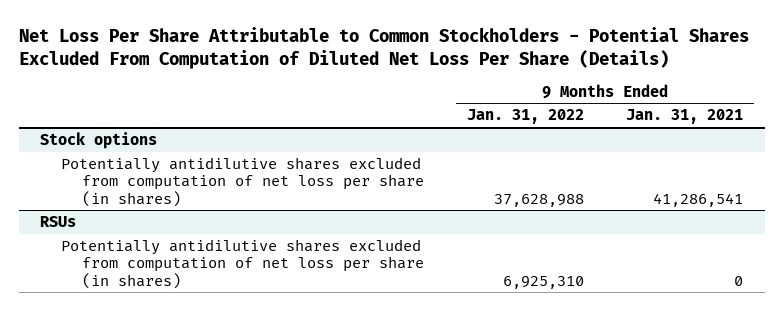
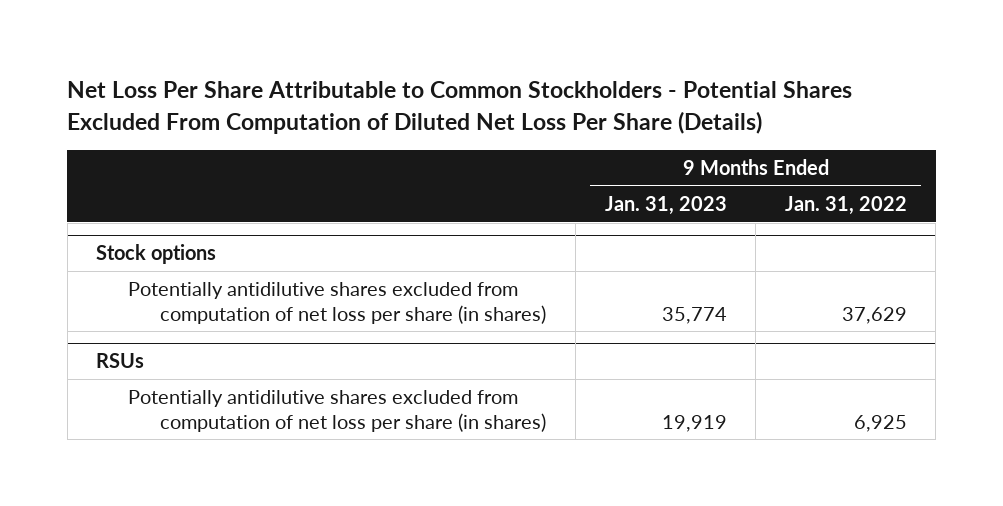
[626,109,744,125] Jan. 31, 2021 -> none
none -> [604,195,727,215] Jan. 31, 2023
[493,193,584,207] 37,628,988 -> [841,306,907,324] 37,629
[502,275,584,289] 6,925,310 -> [853,414,907,432] 6,925

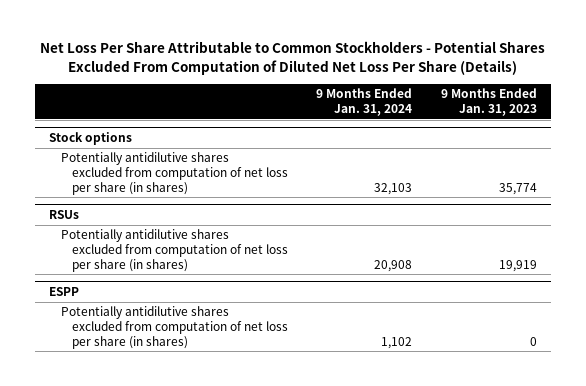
[784,195,907,215] Jan. 31, 2022 -> none
none -> [316,88,413,116] 9 Months Ended Jan. 31, 2024
none -> [49,286,80,296] ESPP
none -> [60,306,288,349] Potentially antidilutive shares excluded from computation of net loss per share (in shares)

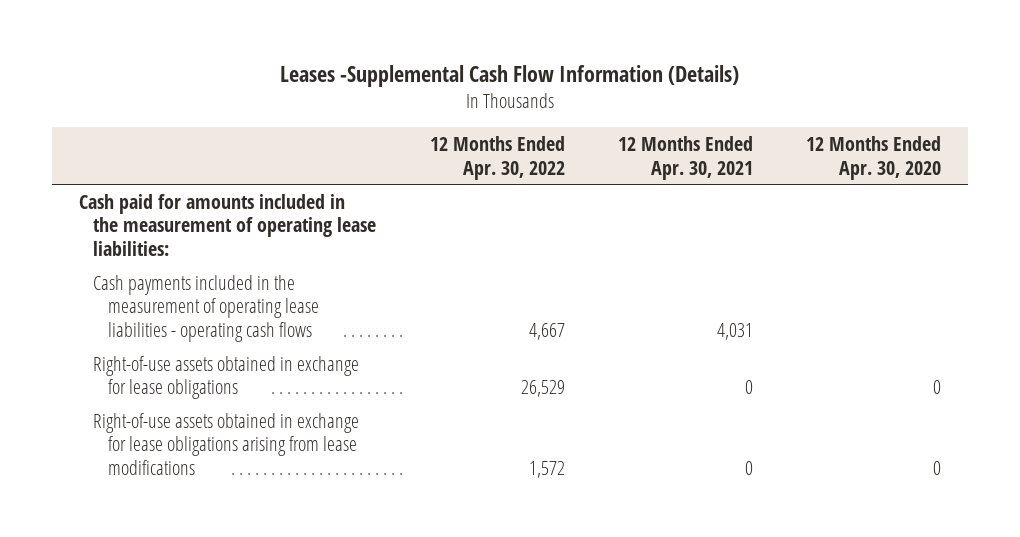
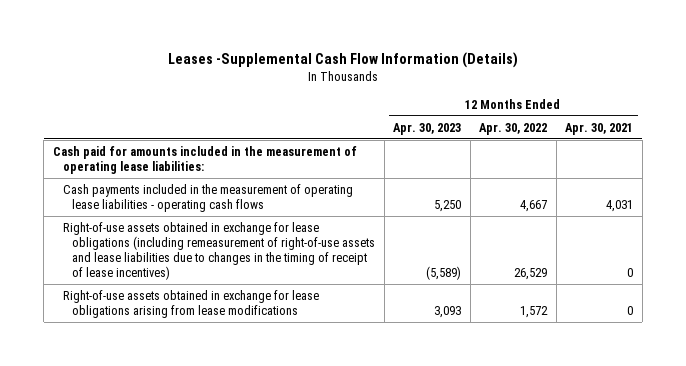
[806,135,942,180] 12 Months Ended Apr. 30, 2020 -> none
none -> [393,122,462,135] Apr. 30, 2023
[93,355,360,400] Right-of-use assets obtained in exchange for lease obligations -> [62,221,376,281] Right-of-use assets obtained in exchange for lease obligations (including remeasurement of right-of-use assets and lease liabilities due to changes in the timing of receipt of lease incentives)

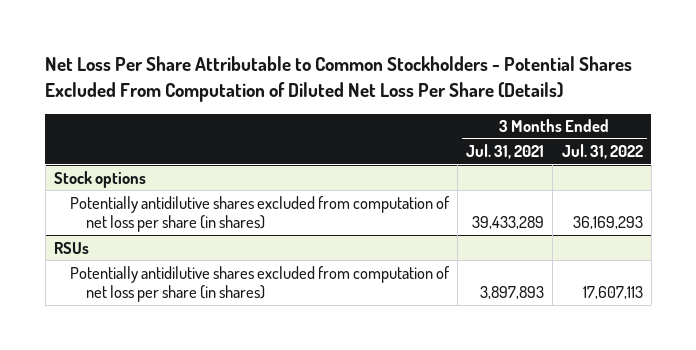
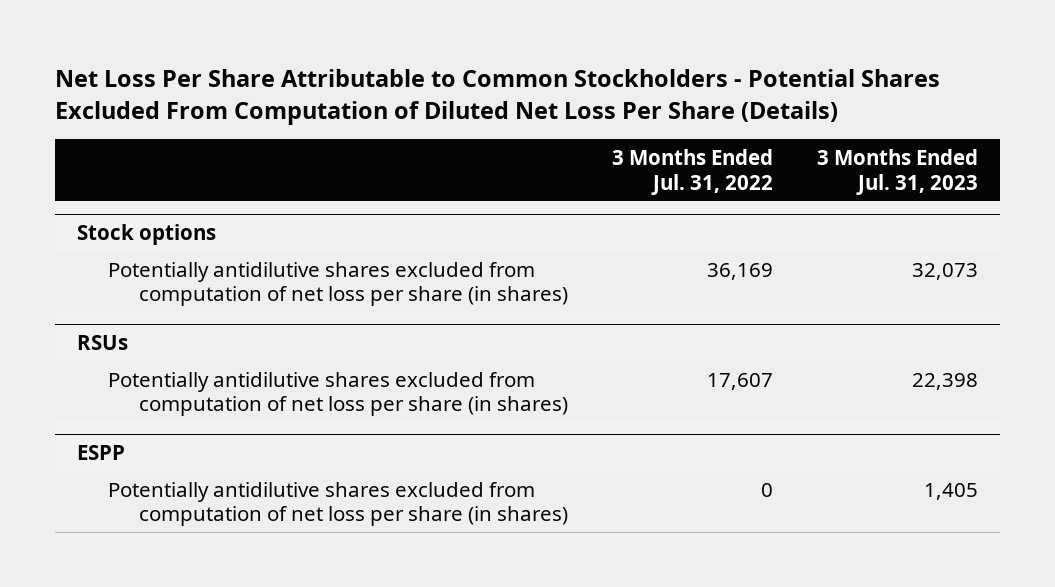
[466,144,545,160] Jul. 31, 2021 -> none
none -> [816,149,978,195] 3 Months Ended Jul. 31, 2023
[572,216,643,230] 36,169,293 -> [706,262,773,280] 36,169
[582,286,643,300] 17,607,113 -> [706,372,773,390] 17,607
none -> [77,445,126,461] ESPP
none -> [107,481,568,527] Potentially antidilutive shares excluded from computation of net loss per share (in shares)

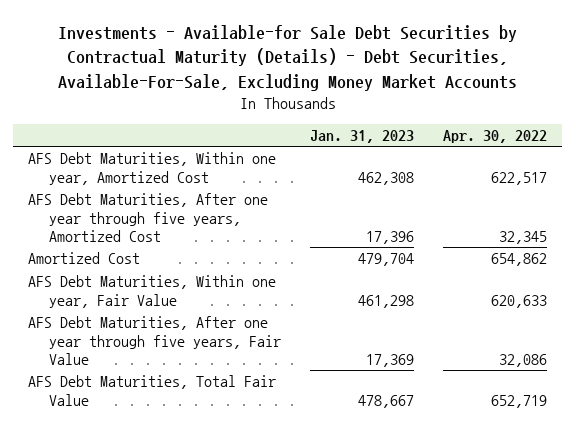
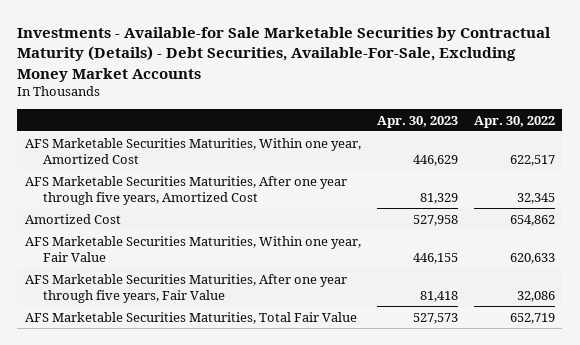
[57,24,517,91] Investments - Available-for Sale Debt Securities by Contractual Maturity (Details) - Debt Securities, Available-For-Sale, Excluding Money Market Accounts -> [17,26,552,82] Investments - Available-for Sale Marketable Securities by Contractual Maturity (Details) - Debt Securities, Available-For-Sale, Excluding Money Market Accounts
[310,130,415,144] Jan. 31, 2023 -> none
none -> [376,115,458,128] Apr. 30, 2023
[28,152,277,185] AFS Debt Maturities, Within one year, Amortized Cost -> [25,137,362,164] AFS Marketable Securities Maturities, Within one year, Amortized Cost
[28,193,269,242] AFS Debt Maturities, After one year through five years, Amortized Cost -> [25,175,348,205] AFS Marketable Securities Maturities, After one year through five years, Amortized Cost
[28,275,277,308] AFS Debt Maturities, Within one year, Fair Value -> [25,235,362,262] AFS Marketable Securities Maturities, Within one year, Fair Value
[28,316,281,365] AFS Debt Maturities, After one year through five years, Fair Value -> [25,273,348,303] AFS Marketable Securities Maturities, After one year through five years, Fair Value
[28,375,277,406] AFS Debt Maturities, Total Fair Value -> [25,311,358,324] AFS Marketable Securities Maturities, Total Fair Value

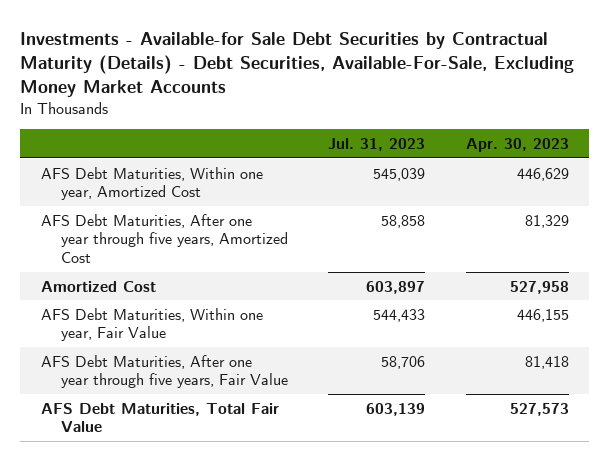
[17,26,552,82] Investments - Available-for Sale Marketable Securities by Contractual Maturity (Details) - Debt Securities, Available-For-Sale, Excluding Money Market Accounts -> [20,31,575,97] Investments - Available-for Sale Debt Securities by Contractual Maturity (Details) - Debt Securities, Available-For-Sale, Excluding Money Market Accounts
[473,115,555,128] Apr. 30, 2022 -> none
none -> [328,137,426,151] Jul. 31, 2023
[25,137,362,164] AFS Marketable Securities Maturities, Within one year, Amortized Cost -> [40,166,263,201] AFS Debt Maturities, Within one year, Amortized Cost
[25,175,348,205] AFS Marketable Securities Maturities, After one year through five years, Amortized Cost -> [40,213,289,263] AFS Debt Maturities, After one year through five years, Amortized Cost
[25,235,362,262] AFS Marketable Securities Maturities, Within one year, Fair Value -> [40,307,263,342] AFS Debt Maturities, Within one year, Fair Value
[25,273,348,303] AFS Marketable Securities Maturities, After one year through five years, Fair Value -> [40,354,289,389] AFS Debt Maturities, After one year through five years, Fair Value
[25,311,358,324] AFS Marketable Securities Maturities, Total Fair Value -> [40,402,279,433] AFS Debt Maturities, Total Fair Value

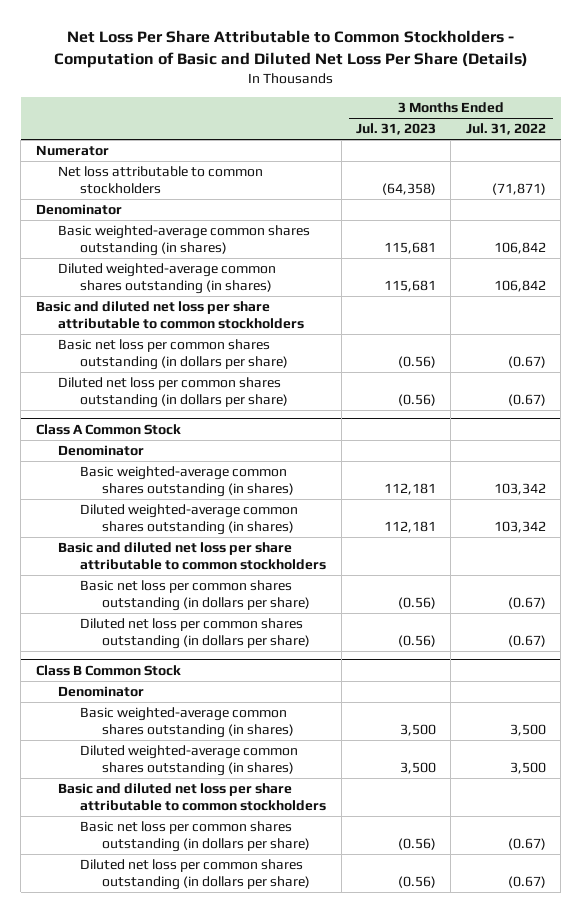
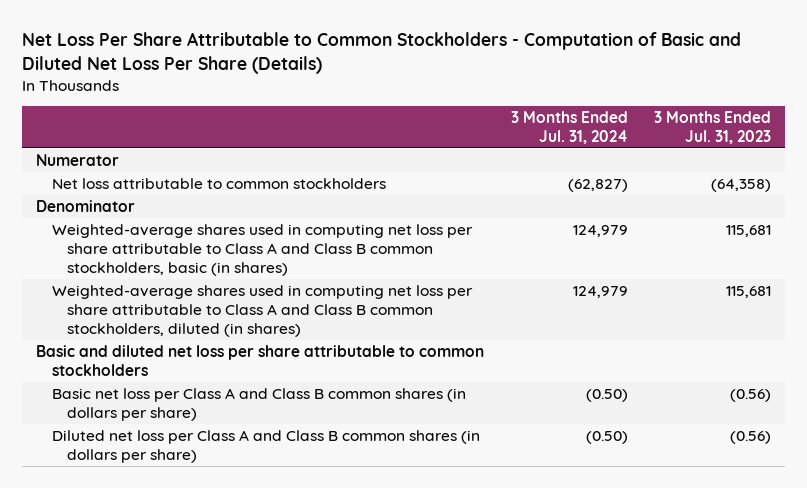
[465,123,546,136] Jul. 31, 2022 -> none
none -> [510,110,628,144] 3 Months Ended Jul. 31, 2024
[35,301,304,330] Basic and diluted net loss per share attributable to common stockholders -> none
[57,339,289,371] Basic net loss per common shares outstanding (in dollars per share) -> none
[57,377,289,409] Diluted net loss per common shares outstanding (in dollars per share) -> none
[35,423,181,435] Class A Common Stock -> none
[57,445,144,457] Denominator -> none
[80,466,295,498] Basic weighted-average common shares outstanding (in shares) -> none
[80,504,299,536] Diluted weighted-average common shares outstanding (in shares) -> none
[57,542,327,571] Basic and diluted net loss per share attributable to common stockholders -> none
[80,580,311,612] Basic net loss per common shares outstanding (in dollars per share) -> none
[80,618,311,650] Diluted net loss per common shares outstanding (in dollars per share) -> none
[35,664,181,676] Class B Common Stock -> none
[57,686,144,698] Denominator -> none
[80,707,295,739] Basic weighted-average common shares outstanding (in shares) -> none
[80,745,299,777] Diluted weighted-average common shares outstanding (in shares) -> none
[57,225,310,257] Basic weighted-average common shares outstanding (in shares) -> [51,223,473,277] Weighted-average shares used in computing net loss per share attributable to Class A and Class B common stockholders, basic (in shares)
[57,263,276,295] Diluted weighted-average common shares outstanding (in shares) -> [51,284,473,338] Weighted-average shares used in computing net loss per share attributable to Class A and Class B common stockholders, diluted (in shares)
[80,821,311,853] Basic net loss per common shares outstanding (in dollars per share) -> [51,387,466,421] Basic net loss per Class A and Class B common shares (in dollars per share)
[80,859,311,891] Diluted net loss per common shares outstanding (in dollars per share) -> [51,429,480,463] Diluted net loss per Class A and Class B common shares (in dollars per share)

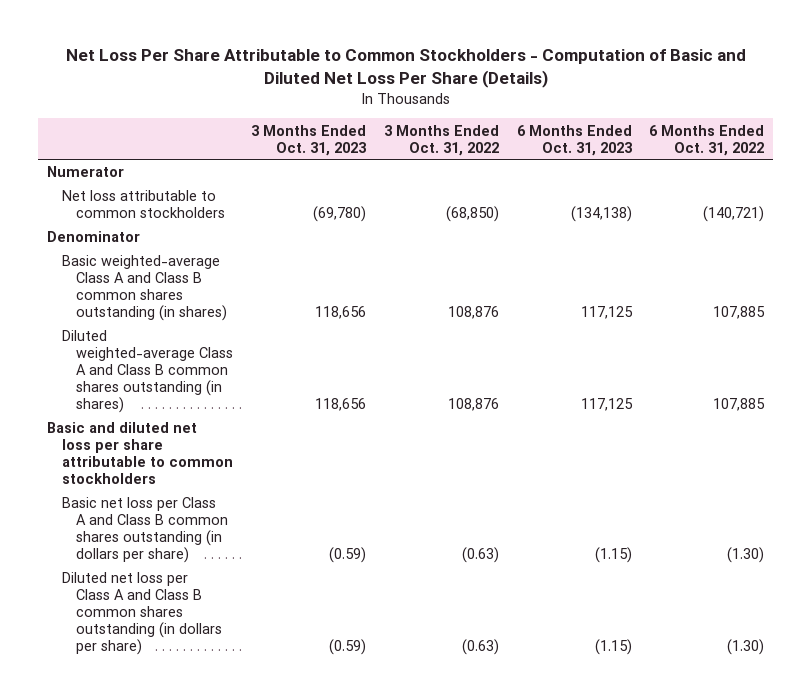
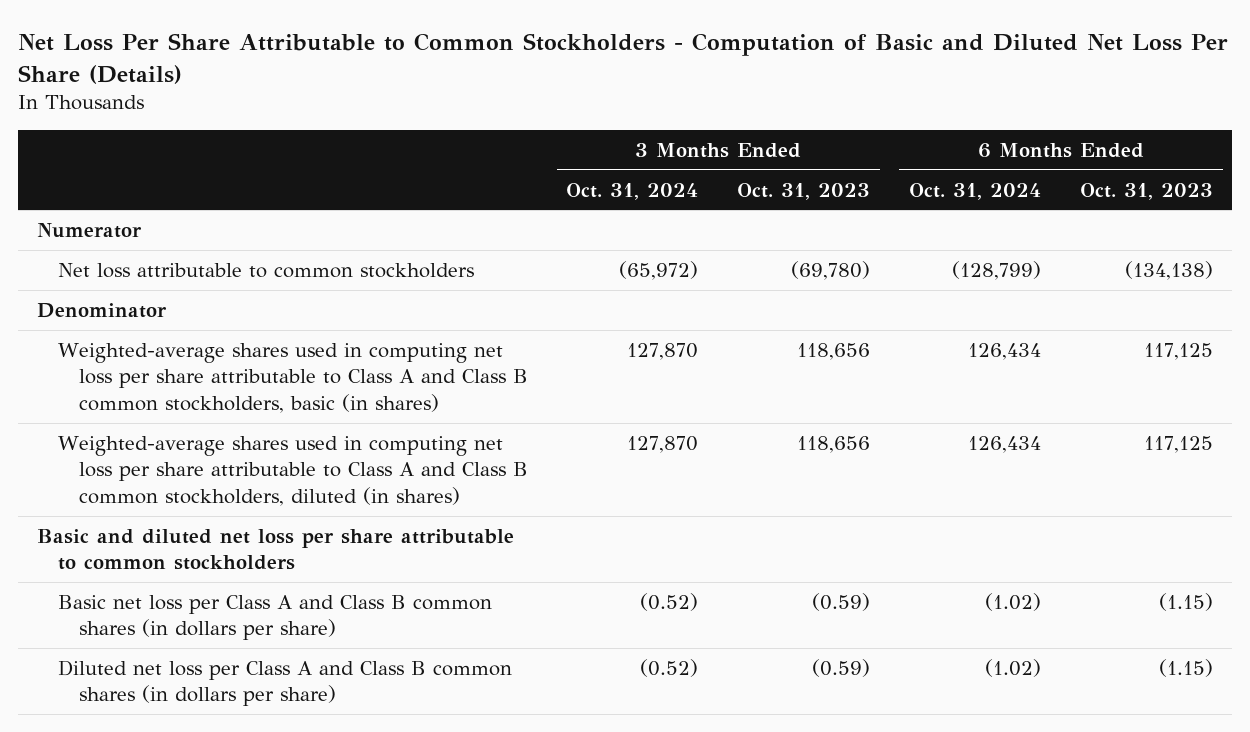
[383,124,499,156] 3 Months Ended Oct. 31, 2022 -> none
[649,124,765,156] 6 Months Ended Oct. 31, 2022 -> none
none -> [566,182,699,200] Oct. 31, 2024
none -> [909,182,1042,200] Oct. 31, 2024
[61,255,227,322] Basic weighted-average Class A and Class B common shares outstanding (in shares) -> [58,342,528,414] Weighted-average shares used in computing net loss per share attributable to Class A and Class B common stockholders, basic (in shares)
[61,330,233,414] Diluted weighted-average Class A and Class B common shares outstanding (in shares) -> [58,435,528,507] Weighted-average shares used in computing net loss per share attributable to Class A and Class B common stockholders, diluted (in shares)
[61,497,228,564] Basic net loss per Class A and Class B common shares outstanding (in dollars per share) -> [58,594,493,641] Basic net loss per Class A and Class B common shares (in dollars per share)
[61,572,222,656] Diluted net loss per Class A and Class B common shares outstanding (in dollars per share) -> [58,659,513,707] Diluted net loss per Class A and Class B common shares (in dollars per share)

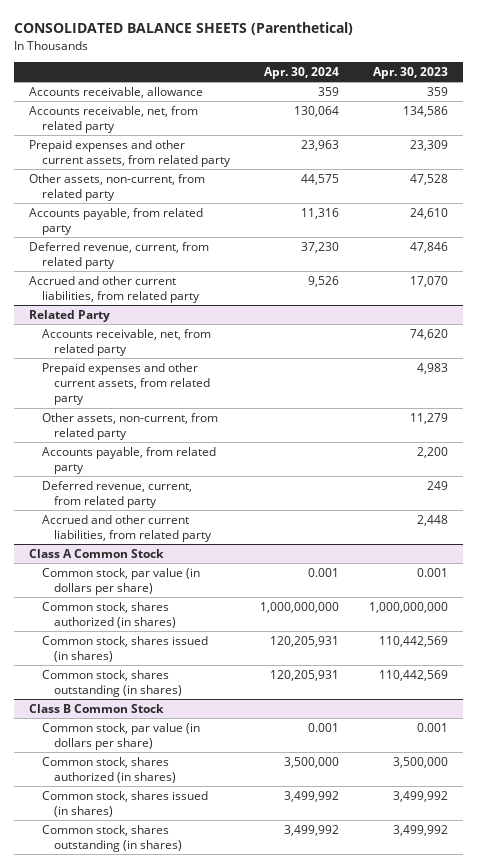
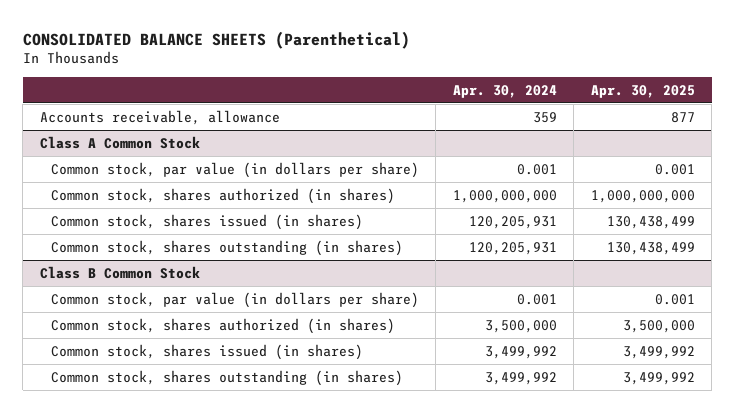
[372,66,448,79] Apr. 30, 2023 -> none
none -> [590,84,695,98] Apr. 30, 2025
[29,105,199,134] Accounts receivable, net, from related party -> none
[29,139,231,168] Prepaid expenses and other current assets, from related party -> none
[29,173,206,202] Other assets, non-current, from related party -> none
[29,207,204,236] Accounts payable, from related party -> none
[29,241,210,270] Deferred revenue, current, from related party -> none
[29,275,200,304] Accrued and other current liabilities, from related party -> none
[29,309,111,322] Related Party -> none
[41,328,211,357] Accounts receivable, net, from related party -> none
[41,362,211,406] Prepaid expenses and other current assets, from related party -> none
[41,412,218,441] Other assets, non-current, from related party -> none
[41,446,216,475] Accounts payable, from related party -> none
[41,480,192,509] Deferred revenue, current, from related party -> none
[41,514,213,543] Accrued and other current liabilities, from related party -> none

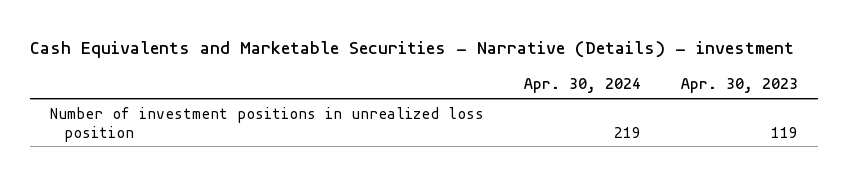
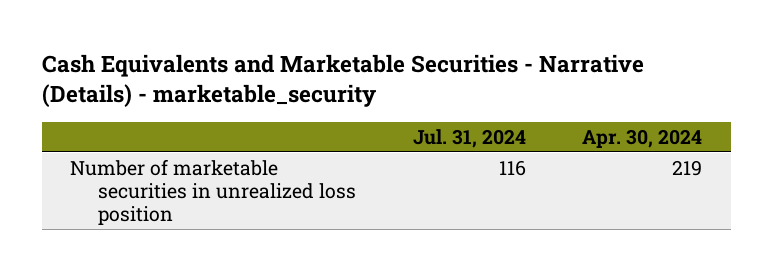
[29,41,794,59] Cash Equivalents and Marketable Securities - Narrative (Details) - investment -> [41,54,644,108] Cash Equivalents and Marketable Securities - Narrative (Details) - marketable_security
[680,78,798,94] Apr. 30, 2023 -> none
none -> [412,128,526,148] Jul. 31, 2024
[49,106,484,142] Number of investment positions in unrealized loss position -> [70,159,357,225] Number of marketable securities in unrealized loss position

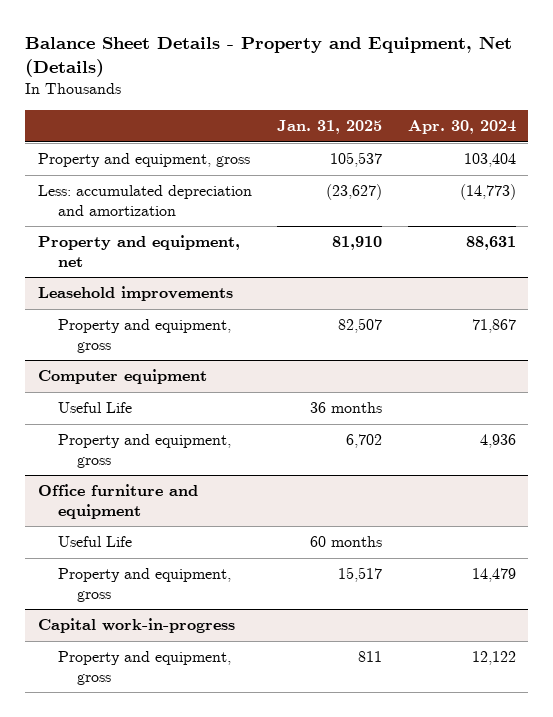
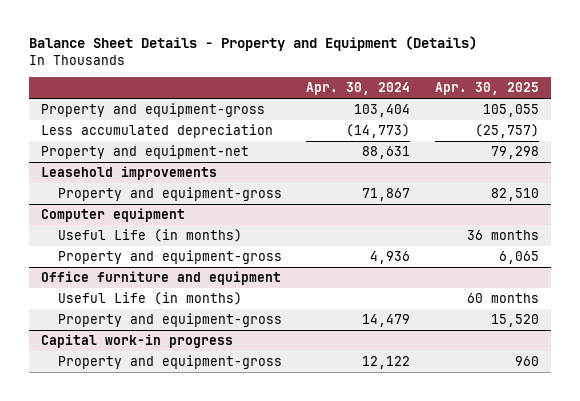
[24,36,512,78] Balance Sheet Details - Property and Equipment, Net (Details) -> [29,36,478,52] Balance Sheet Details - Property and Equipment (Details)
[277,120,383,135] Jan. 31, 2025 -> none
none -> [434,82,539,96] Apr. 30, 2025
[37,153,250,168] Property and equipment, gross -> [41,103,266,118] Property and equipment-gross
[37,185,252,216] Less: accumulated depreciation and amortization -> [41,124,274,139] Less accumulated depreciation
[37,235,240,267] Property and equipment, net -> [41,145,250,160] Property and equipment-net
[57,319,231,353] Property and equipment, gross -> [57,187,282,202] Property and equipment-gross
[57,402,132,414] Useful Life -> [57,229,242,243] Useful Life (in months)
[57,434,231,468] Property and equipment, gross -> [57,250,282,265] Property and equipment-gross
[57,536,132,548] Useful Life -> [57,292,242,306] Useful Life (in months)
[57,568,231,602] Property and equipment, gross -> [57,313,282,328] Property and equipment-gross
[37,618,235,634] Capital work-in-progress -> [41,334,234,349] Capital work-in progress
[57,651,231,685] Property and equipment, gross -> [57,355,282,370] Property and equipment-gross

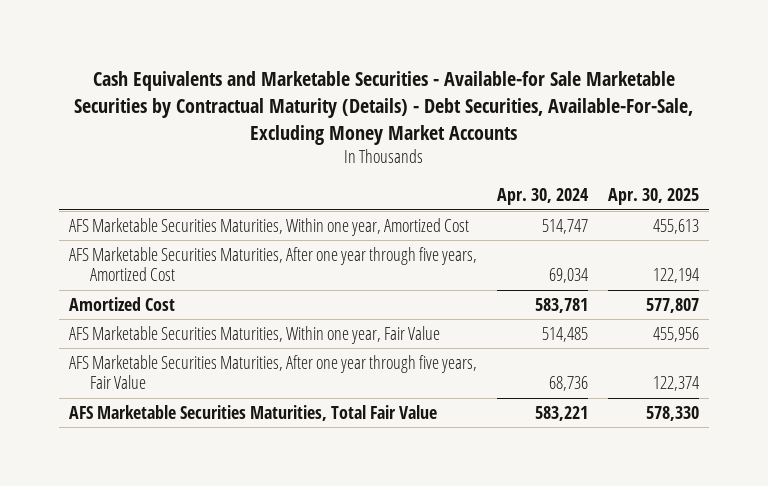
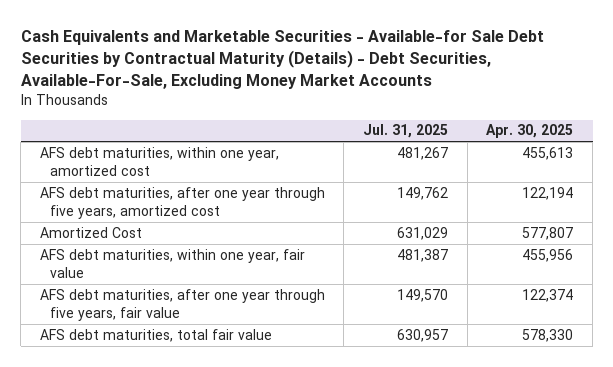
[74,71,694,145] Cash Equivalents and Marketable Securities - Available-for Sale Marketable Securities by Contractual Maturity (Details) - Debt Securities, Available-For-Sale, Excluding Money Market Accounts -> [20,30,544,90] Cash Equivalents and Marketable Securities - Available-for Sale Debt Securities by Contractual Maturity (Details) - Debt Securities, Available-For-Sale, Excluding Money Market Accounts
[497,188,590,206] Apr. 30, 2024 -> none
none -> [363,124,449,139] Jul. 31, 2025
[69,217,470,236] AFS Marketable Securities Maturities, Within one year, Amortized Cost -> [39,146,279,176] AFS debt maturities, within one year, amortized cost
[69,246,478,282] AFS Marketable Securities Maturities, After one year through five years, Amortized Cost -> [39,186,325,219] AFS debt maturities, after one year through five years, amortized cost
[69,325,441,344] AFS Marketable Securities Maturities, Within one year, Fair Value -> [39,248,305,278] AFS debt maturities, within one year, fair value
[69,354,478,390] AFS Marketable Securities Maturities, After one year through five years, Fair Value -> [39,288,325,321] AFS debt maturities, after one year through five years, fair value
[69,404,438,421] AFS Marketable Securities Maturities, Total Fair Value -> [39,328,272,342] AFS debt maturities, total fair value

